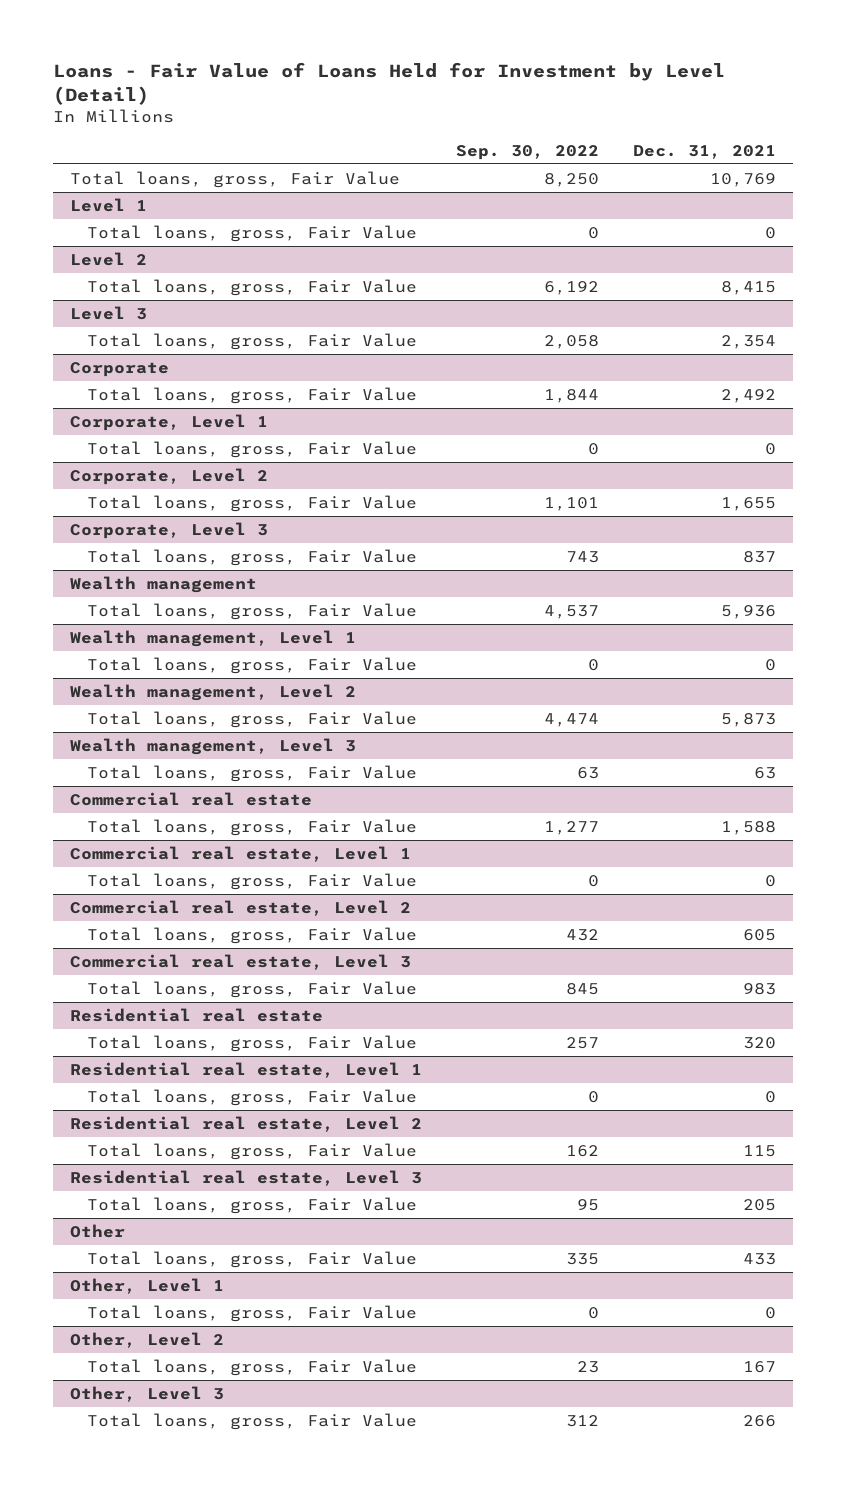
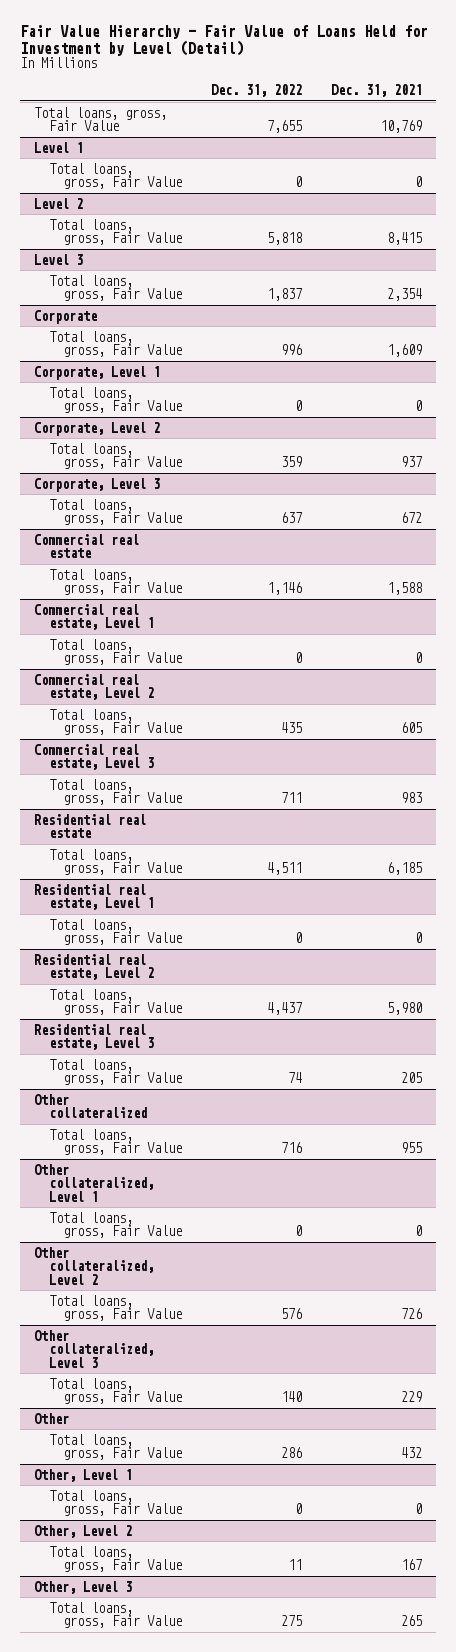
[53,62,726,105] Loans - Fair Value of Loans Held for Investment by Level (Detail) -> [19,24,428,56] Fair Value Hierarchy - Fair Value of Loans Held for Investment by Level (Detail)
[456,144,600,160] Sep. 30, 2022 -> none
none -> [211,83,303,97] Dec. 31, 2022
[721,388,777,403] 2,492 -> [386,344,422,358] 1,609
[721,496,777,511] 1,655 -> [400,456,422,468] 937
[70,575,258,593] Wealth management -> none
[86,602,417,620] Total loans, gross, Fair Value -> none
[70,629,357,647] Wealth management, Level 1 -> none
[86,656,417,674] Total loans, gross, Fair Value -> none
[70,683,357,701] Wealth management, Level 2 -> none
[86,710,417,728] Total loans, gross, Fair Value -> none
[70,737,357,755] Wealth management, Level 3 -> none
[86,764,417,782] Total loans, gross, Fair Value -> none
[743,550,777,563] 837 -> [400,512,422,524] 672
[743,1036,777,1049] 320 -> [386,862,422,876] 6,185
[743,1144,777,1157] 115 -> [386,1002,422,1016] 5,980
none -> [34,1093,147,1119] Other collateralized
none -> [48,1128,183,1156] Total loans, gross, Fair Value
none -> [34,1163,154,1202] Other collateralized, Level 1
none -> [48,1211,183,1239] Total loans, gross, Fair Value
none -> [34,1246,154,1285] Other collateralized, Level 2
none -> [48,1294,183,1322] Total loans, gross, Fair Value
none -> [34,1329,154,1368] Other collateralized, Level 3
none -> [48,1377,183,1405] Total loans, gross, Fair Value
[743,1252,777,1265] 433 -> [400,1447,422,1459] 432
[743,1414,777,1427] 266 -> [400,1615,422,1627] 265

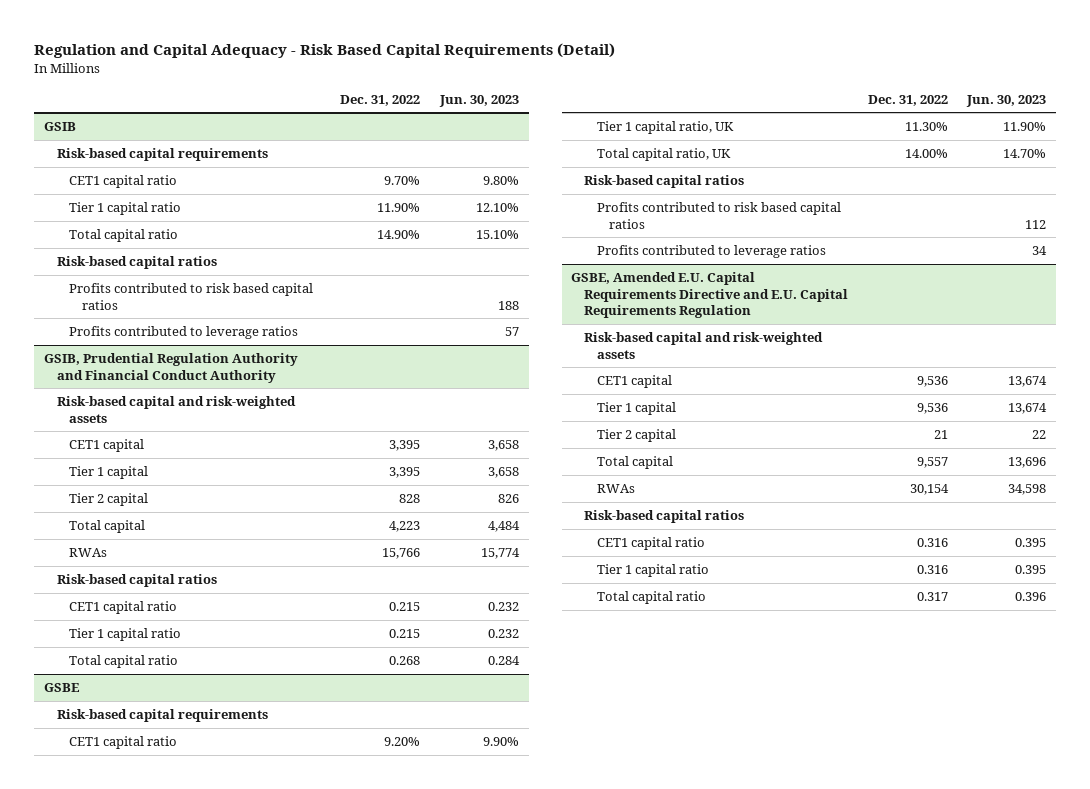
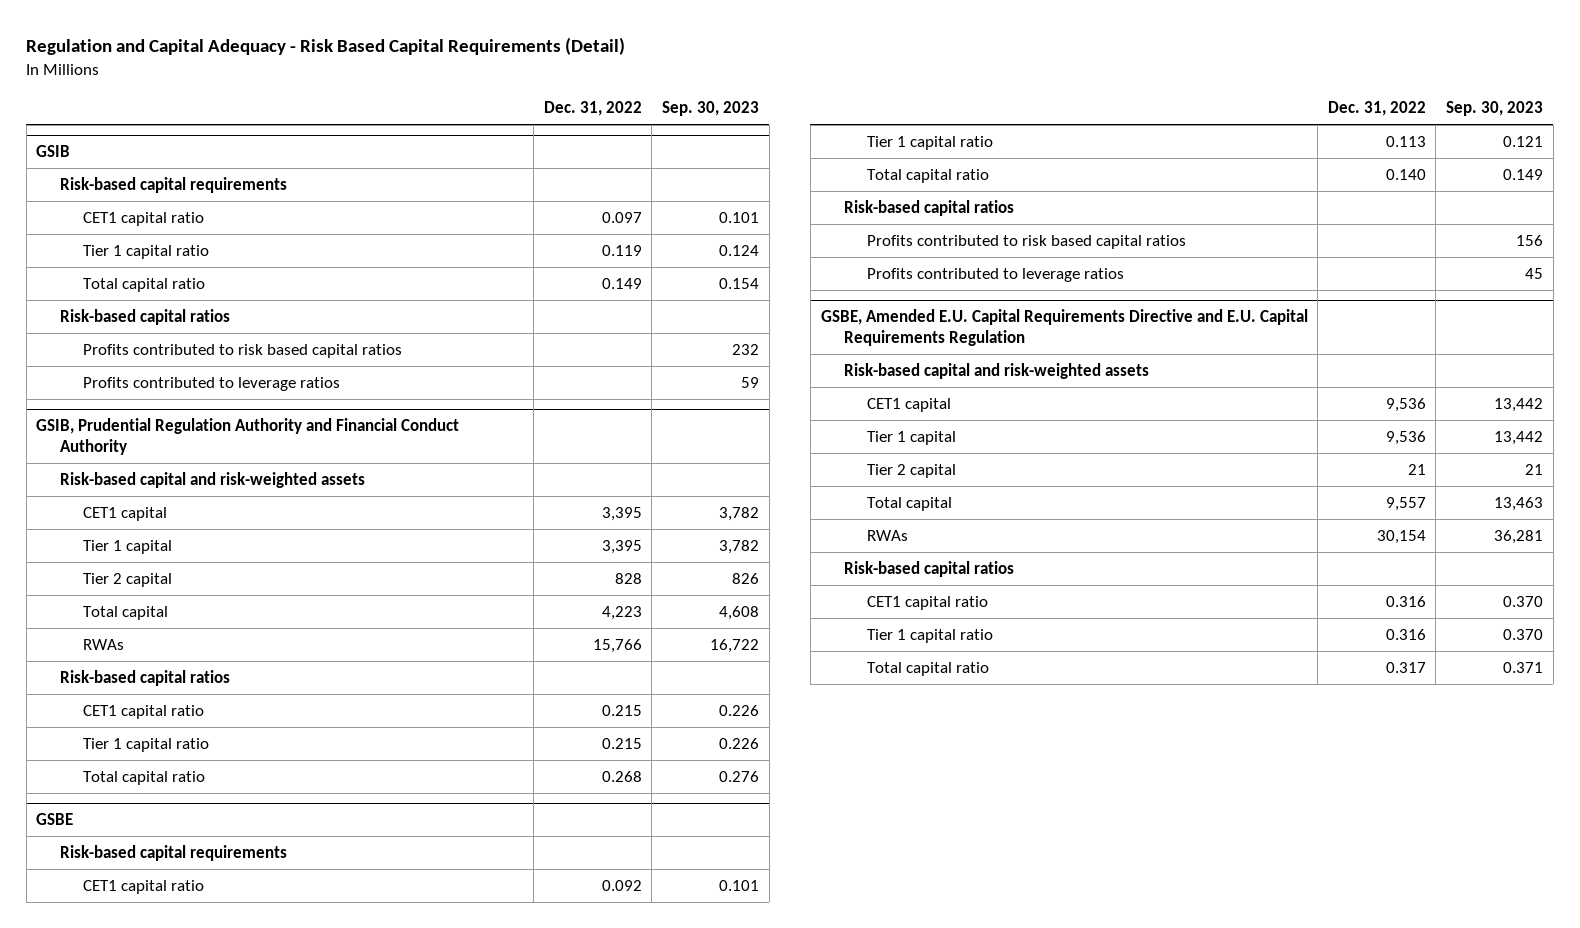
[438,94,519,107] Jun. 30, 2023 -> none
none -> [661,101,759,117] Sep. 30, 2023
[384,176,421,186] 9.70% -> [601,211,642,223] 0.097
[377,203,421,213] 11.90% -> [601,244,642,256] 0.119
[377,230,421,240] 14.90% -> [601,277,642,289] 0.149
[384,737,421,747] 9.20% -> [601,879,642,891] 0.092
[596,121,734,135] Tier 1 capital ratio, UK -> [867,135,994,150] Tier 1 capital ratio
[904,122,948,132] 11.30% -> [1385,135,1426,147] 0.113
[596,148,731,162] Total capital ratio, UK -> [867,168,990,183] Total capital ratio
[904,149,948,159] 14.00% -> [1385,168,1426,180] 0.140

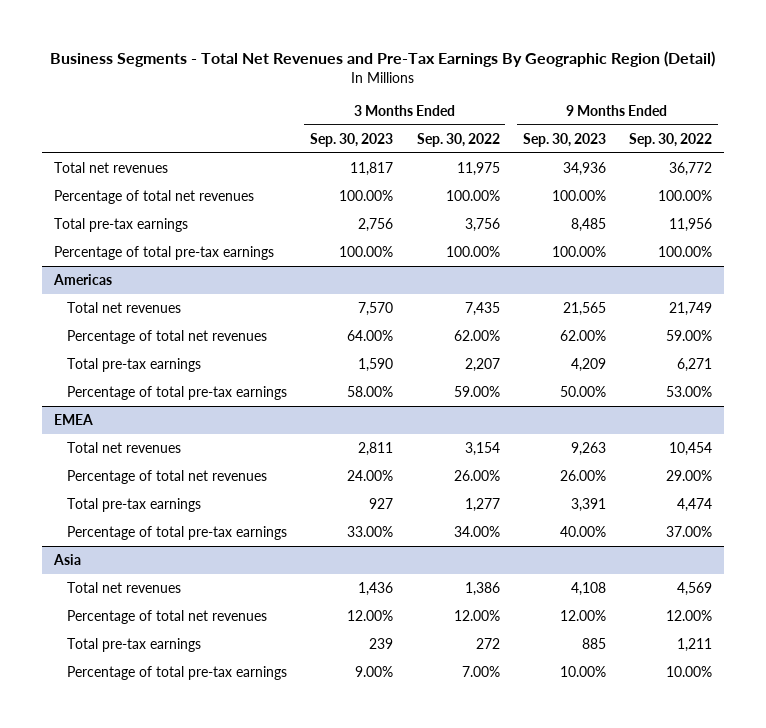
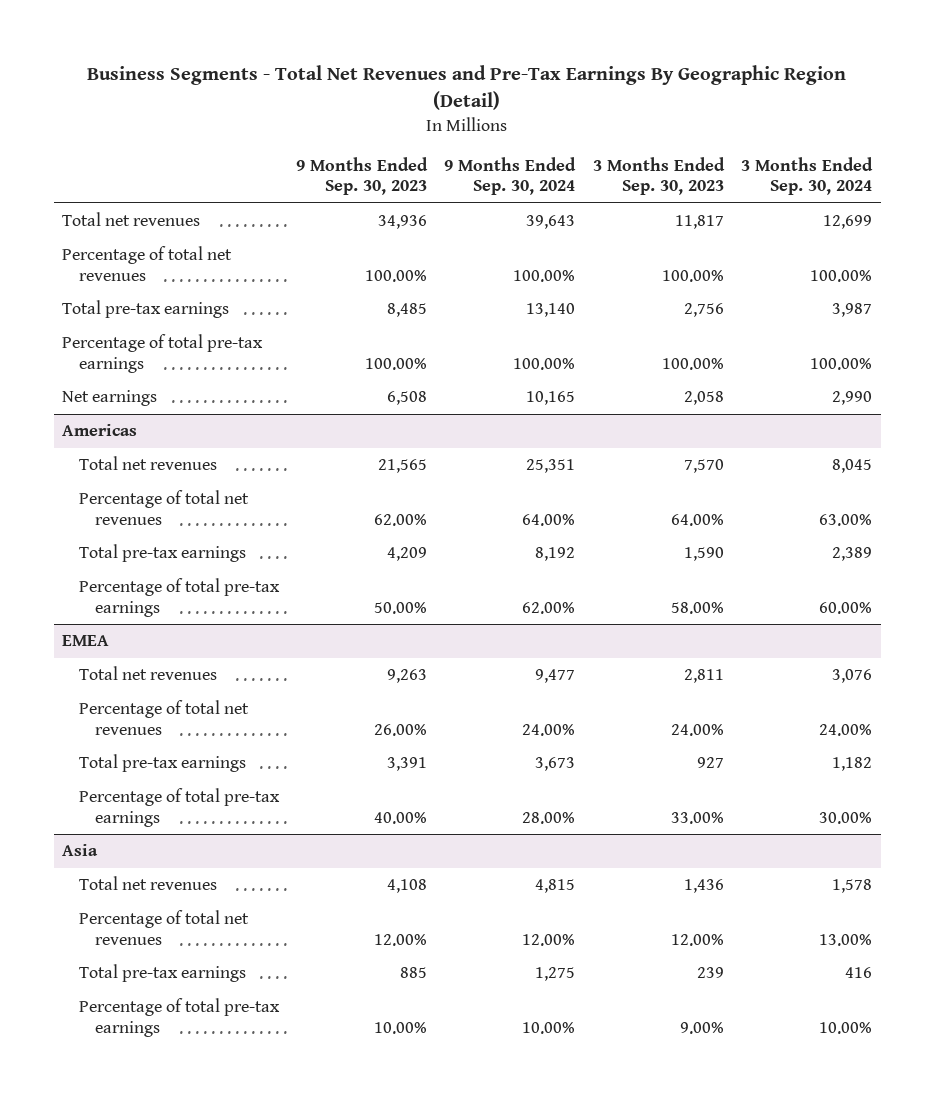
[416,132,500,147] Sep. 30, 2022 -> none
[628,132,712,147] Sep. 30, 2022 -> none
none -> [444,156,577,196] 9 Months Ended Sep. 30, 2024
none -> [741,156,874,196] 3 Months Ended Sep. 30, 2024
none -> [62,390,158,407] Net earnings

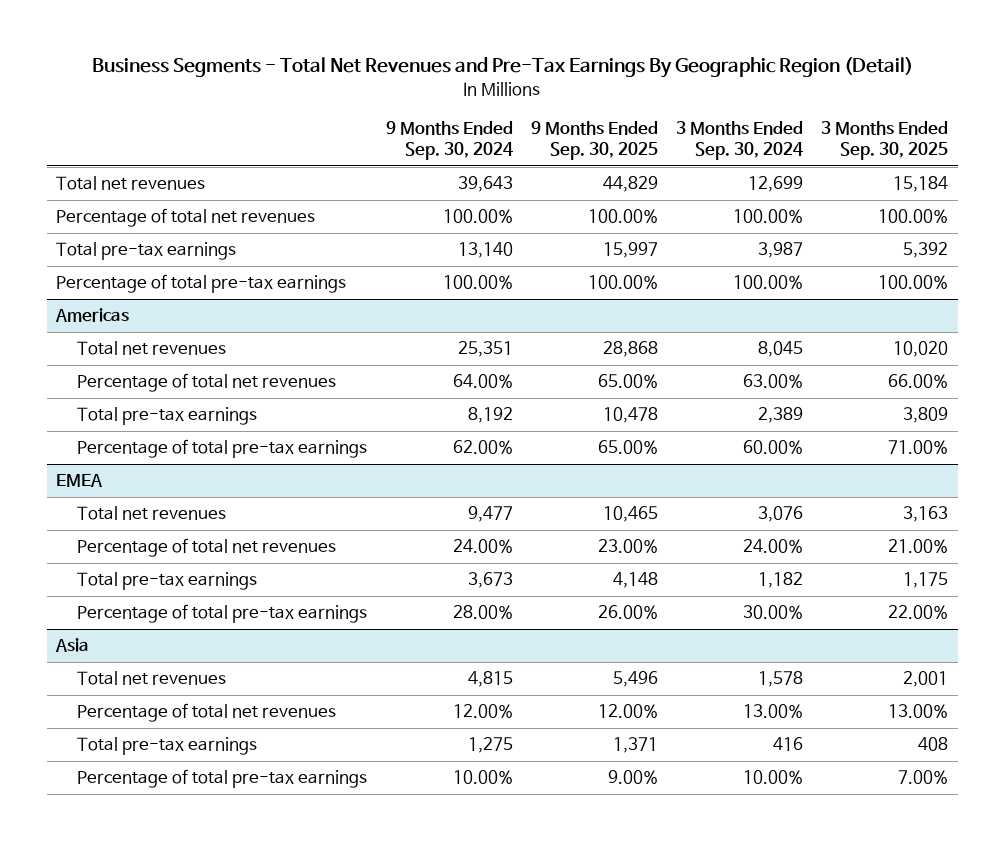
[296,156,429,196] 9 Months Ended Sep. 30, 2023 -> none
[592,156,725,196] 3 Months Ended Sep. 30, 2023 -> none
none -> [530,121,658,161] 9 Months Ended Sep. 30, 2025
none -> [821,121,949,161] 3 Months Ended Sep. 30, 2025
[62,390,158,407] Net earnings -> none

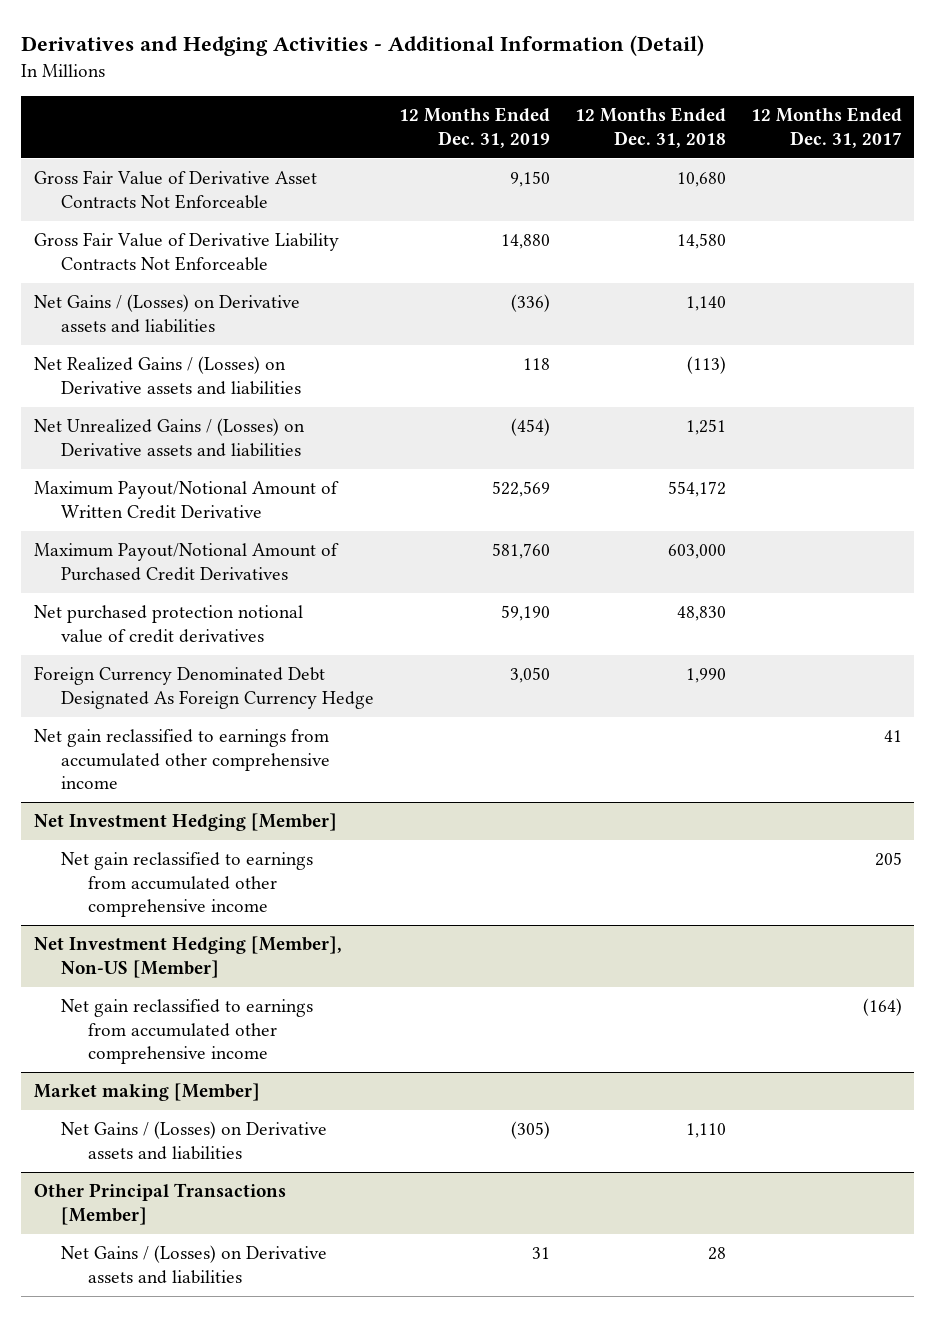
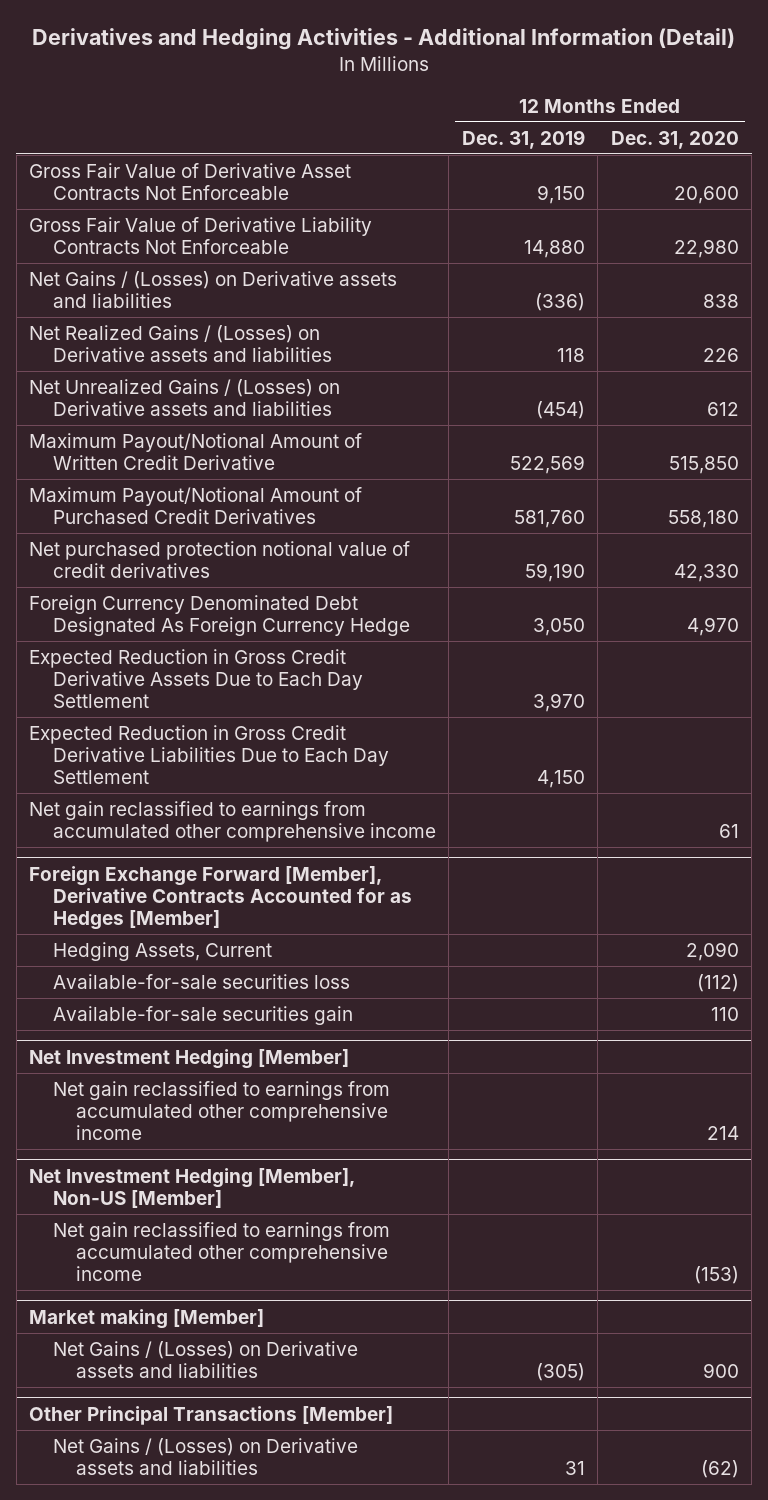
[574,107,726,148] 12 Months Ended Dec. 31, 2018 -> none
[750,107,902,148] 12 Months Ended Dec. 31, 2017 -> none
none -> [610,130,739,149] Dec. 31, 2020
none -> [29,648,363,708] Expected Reduction in Gross Credit Derivative Assets Due to Each Day Settlement
none -> [29,724,389,784] Expected Reduction in Gross Credit Derivative Liabilities Due to Each Day Settlement
none -> [29,865,412,930] Foreign Exchange Forward [Member], Derivative Contracts Accounted for as Hedges [Member]
none -> [52,941,272,961] Hedging Assets, Current
none -> [52,973,350,989] Available-for-sale securities loss
none -> [52,1005,353,1025] Available-for-sale securities gain

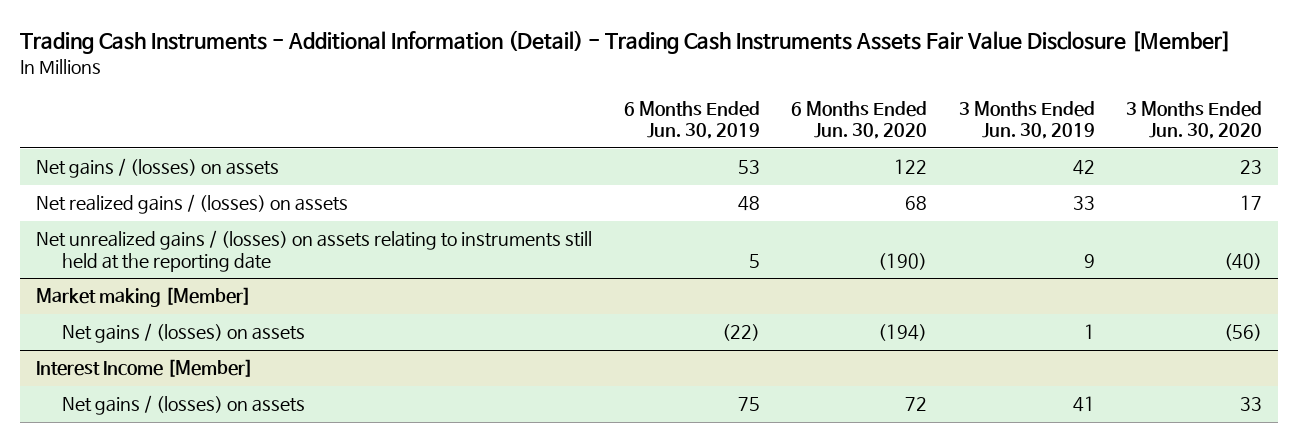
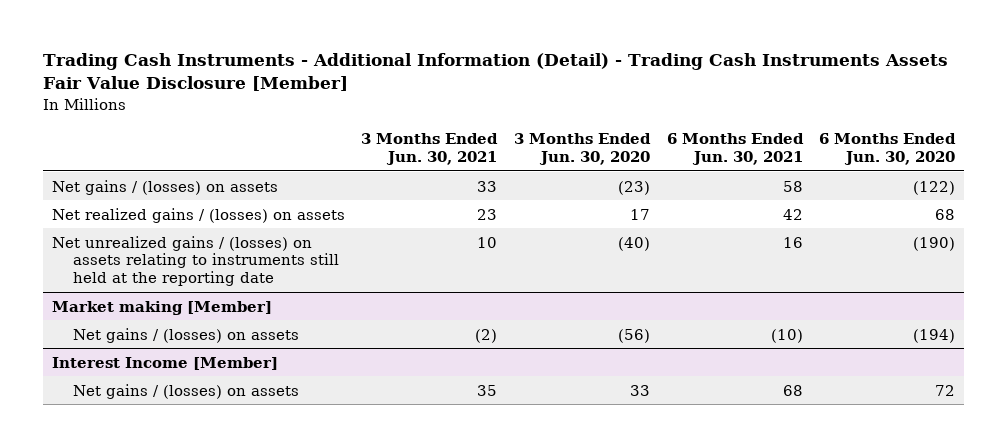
[623,100,760,140] 6 Months Ended Jun. 30, 2019 -> none
[958,100,1095,140] 3 Months Ended Jun. 30, 2019 -> none
none -> [361,132,499,165] 3 Months Ended Jun. 30, 2021
none -> [666,132,804,165] 6 Months Ended Jun. 30, 2021
[894,159,928,175] 122 -> [913,180,956,195] (122)
[1240,160,1263,175] 23 -> [617,180,650,195] (23)

